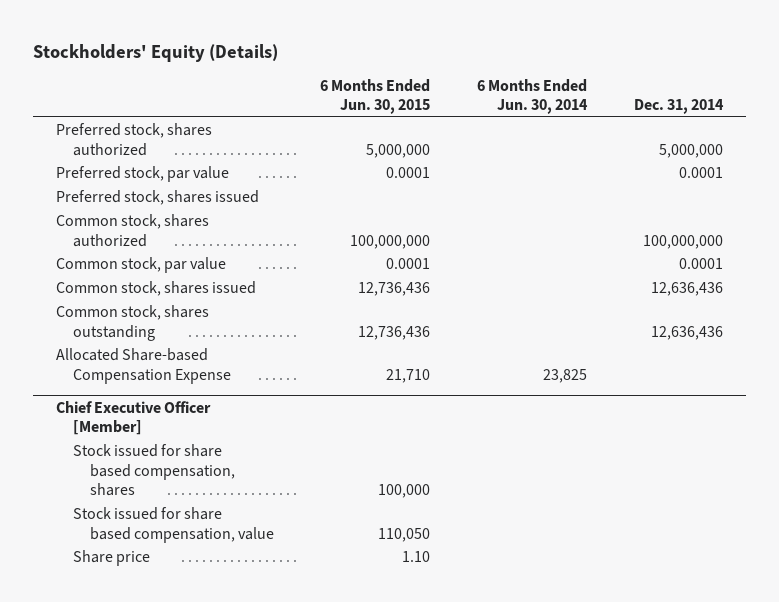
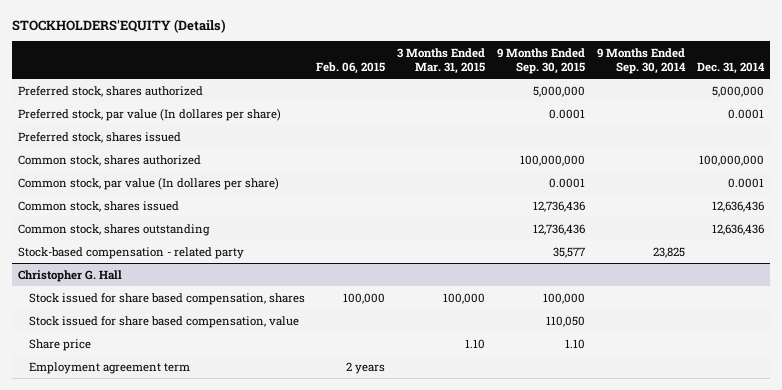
[33,43,279,62] Stockholders' Equity (Details) -> [12,18,227,33] STOCKHOLDERS'EQUITY (Details)
[320,78,431,115] 6 Months Ended Jun. 30, 2015 -> none
[477,78,589,115] 6 Months Ended Jun. 30, 2014 -> none
none -> [316,61,386,74] Feb. 06, 2015
none -> [397,47,486,74] 3 Months Ended Mar. 31, 2015
none -> [497,47,586,74] 9 Months Ended Sep. 30, 2015
none -> [597,47,687,74] 9 Months Ended Sep. 30, 2014
[56,166,230,183] Preferred stock, par value -> [17,107,281,121] Preferred stock, par value (In dollares per share)
[56,257,227,274] Common stock, par value -> [17,176,279,190] Common stock, par value (In dollares per share)
[56,400,212,436] Chief Executive Officer [Member] -> none
[73,444,235,496] Stock issued for share based compensation, shares -> none
[73,507,274,543] Stock issued for share based compensation, value -> none
[73,550,151,567] Share price -> none
[56,348,232,384] Allocated Share-based Compensation Expense -> [17,246,244,259] Stock-based compensation - related party
none -> [17,269,122,282] Christopher G. Hall
none -> [28,292,305,305] Stock issued for share based compensation, shares
none -> [28,315,299,328] Stock issued for share based compensation, value
none -> [28,338,91,351] Share price
none -> [28,361,190,374] Employment agreement term

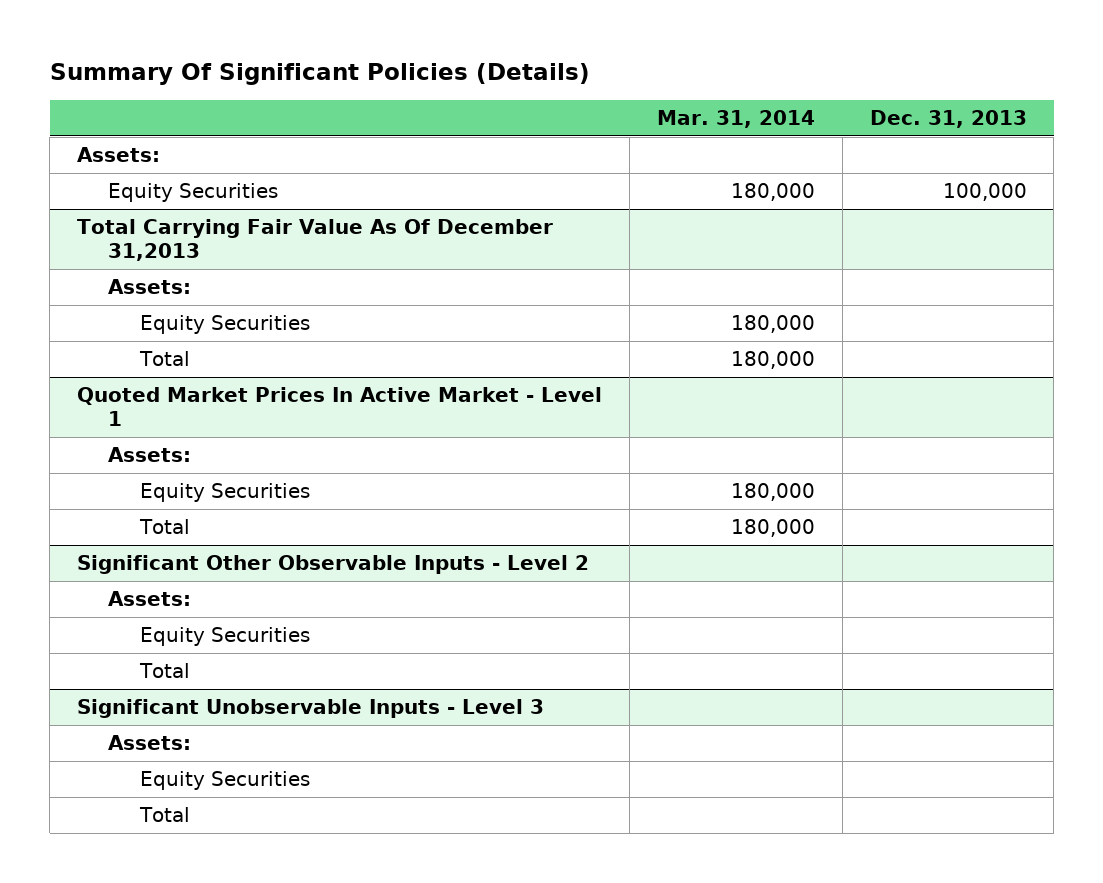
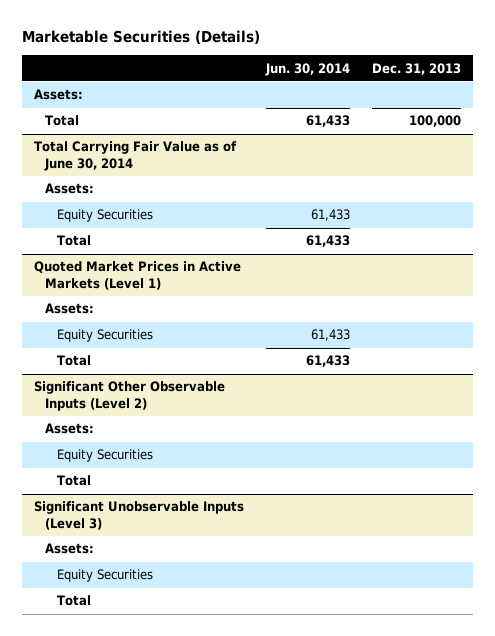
[49,63,590,86] Summary Of Significant Policies (Details) -> [22,30,261,45] Marketable Securities (Details)
[656,109,815,128] Mar. 31, 2014 -> none
none -> [265,62,351,76] Jun. 30, 2014
[108,183,279,203] Equity Securities -> [45,115,80,127] Total
[76,219,553,262] Total Carrying Fair Value As Of December 31,2013 -> [33,141,237,172] Total Carrying Fair Value as of June 30, 2014
[76,387,602,427] Quoted Market Prices In Active Market - Level 1 -> [33,261,241,291] Quoted Market Prices in Active Markets (Level 1)
[76,555,589,575] Significant Other Observable Inputs - Level 2 -> [33,381,225,412] Significant Other Observable Inputs (Level 2)
[76,699,544,719] Significant Unobservable Inputs - Level 3 -> [33,501,244,531] Significant Unobservable Inputs (Level 3)

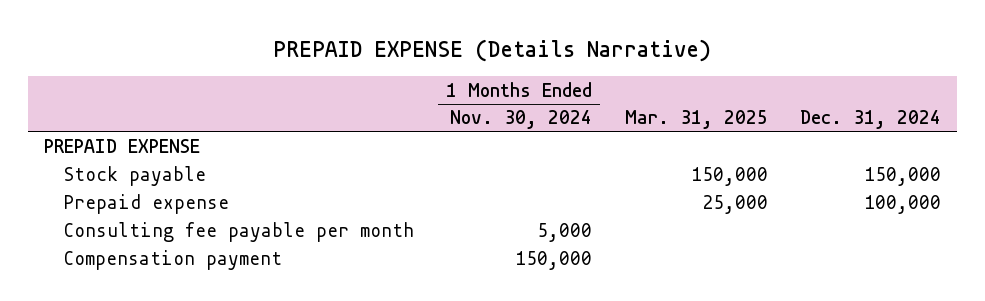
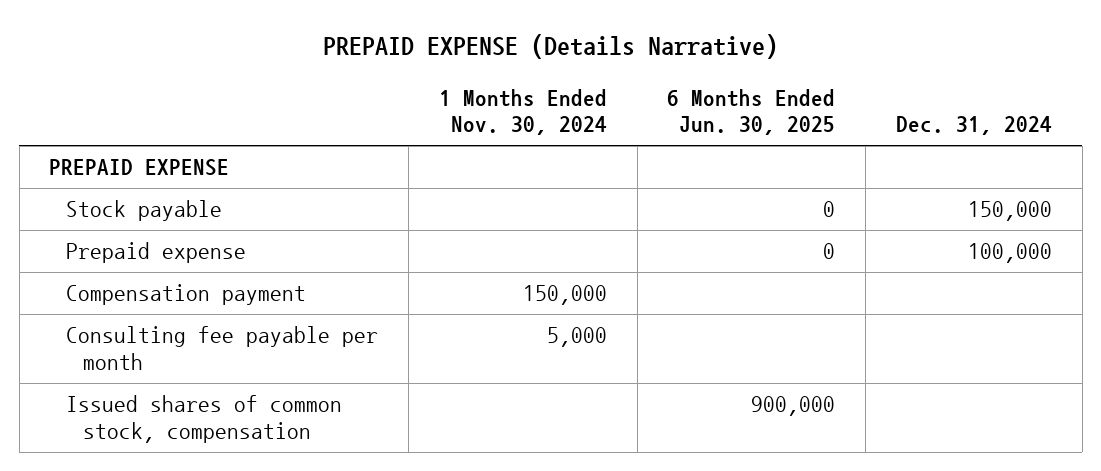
[624,110,768,130] Mar. 31, 2025 -> none
none -> [667,88,836,136] 6 Months Ended Jun. 30, 2025
[63,222,415,243] Consulting fee payable per month -> [66,326,379,371] Consulting fee payable per month
none -> [66,395,343,444] Issued shares of common stock, compensation

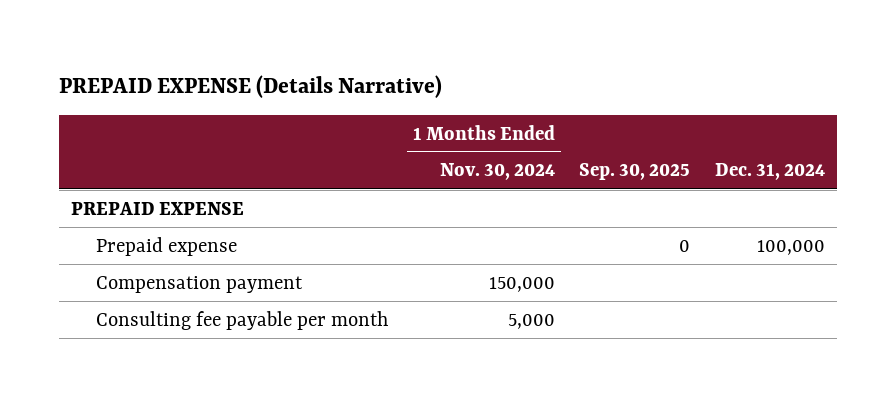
[667,88,836,136] 6 Months Ended Jun. 30, 2025 -> none
none -> [579,163,691,181] Sep. 30, 2025
[66,200,223,222] Stock payable -> none
[66,395,343,444] Issued shares of common stock, compensation -> none

